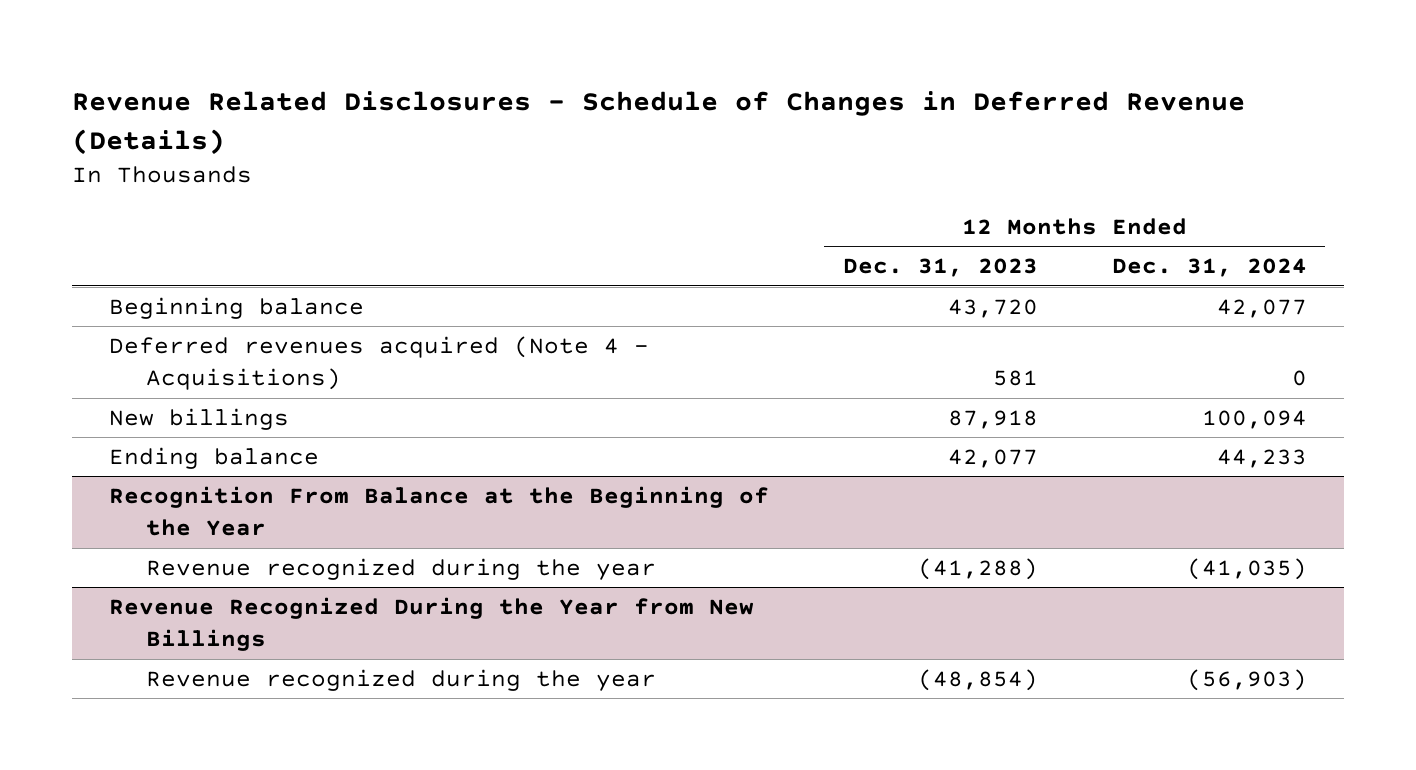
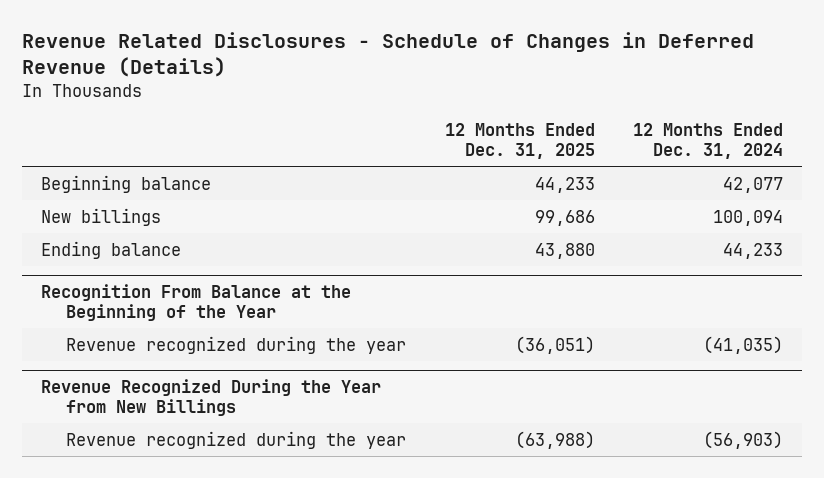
[842,258,1038,278] Dec. 31, 2023 -> none
none -> [444,123,595,159] 12 Months Ended Dec. 31, 2025
[108,336,649,391] Deferred revenues acquired (Note 4 - Acquisitions) -> none

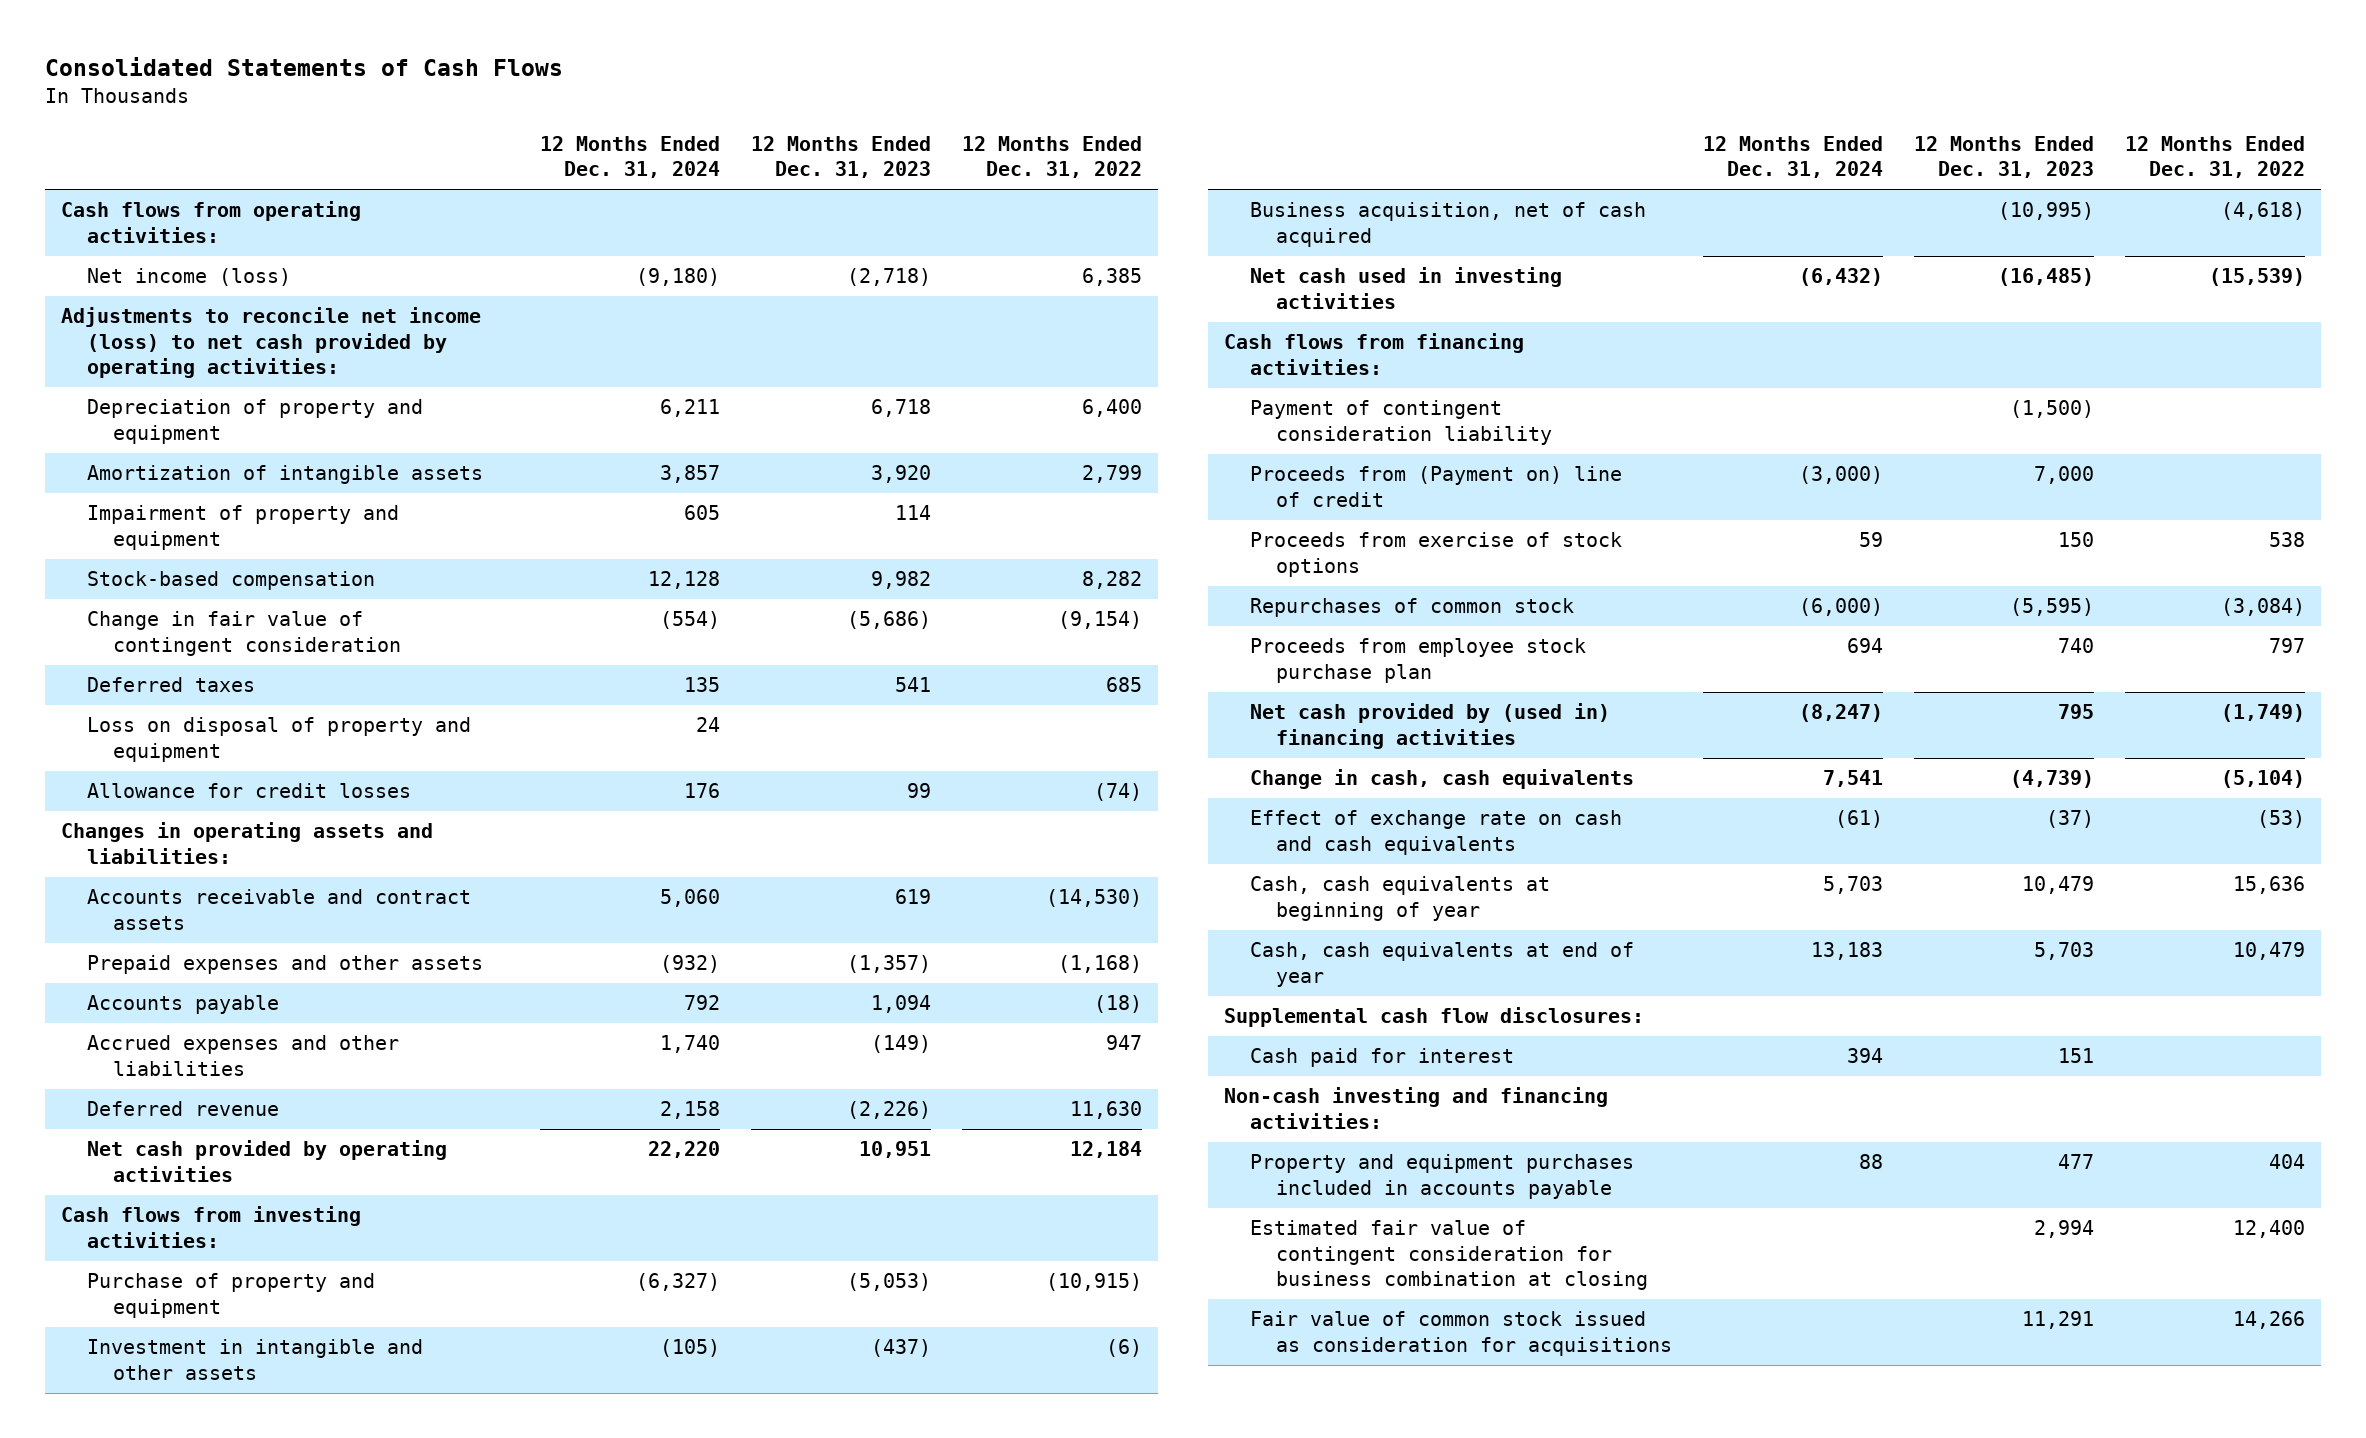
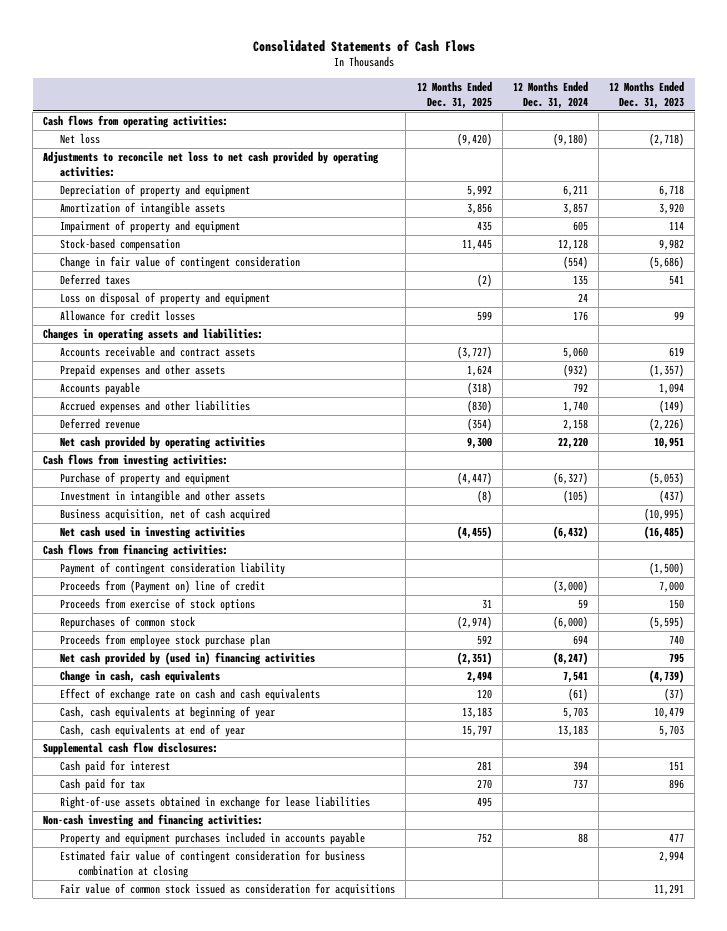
[962,135,1143,179] 12 Months Ended Dec. 31, 2022 -> none
none -> [416,80,492,109] 12 Months Ended Dec. 31, 2025
[86,268,291,287] Net income (loss) -> [60,132,101,144] Net loss
[60,307,481,379] Adjustments to reconcile net income (loss) to net cash provided by operating activities: -> [43,150,380,177] Adjustments to reconcile net loss to net cash provided by operating activities:
none -> [60,777,146,791] Cash paid for tax
none -> [60,795,371,809] Right-of-use assets obtained in exchange for lease liabilities

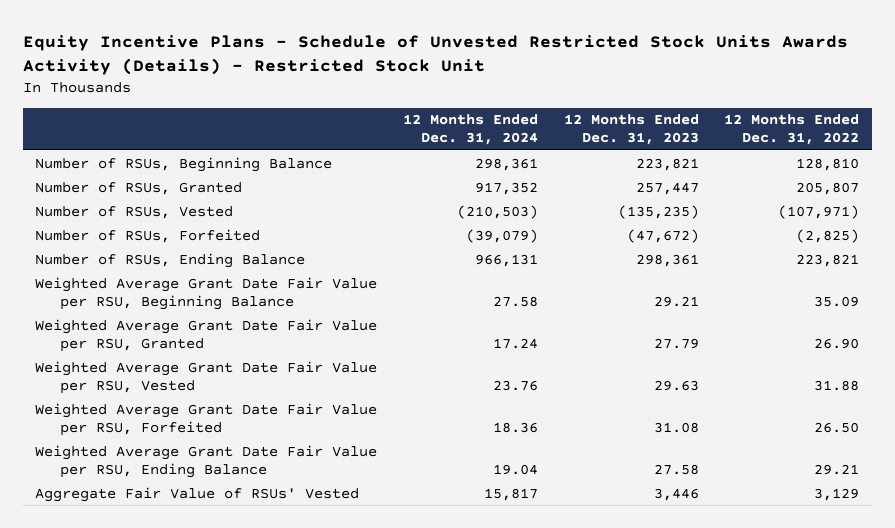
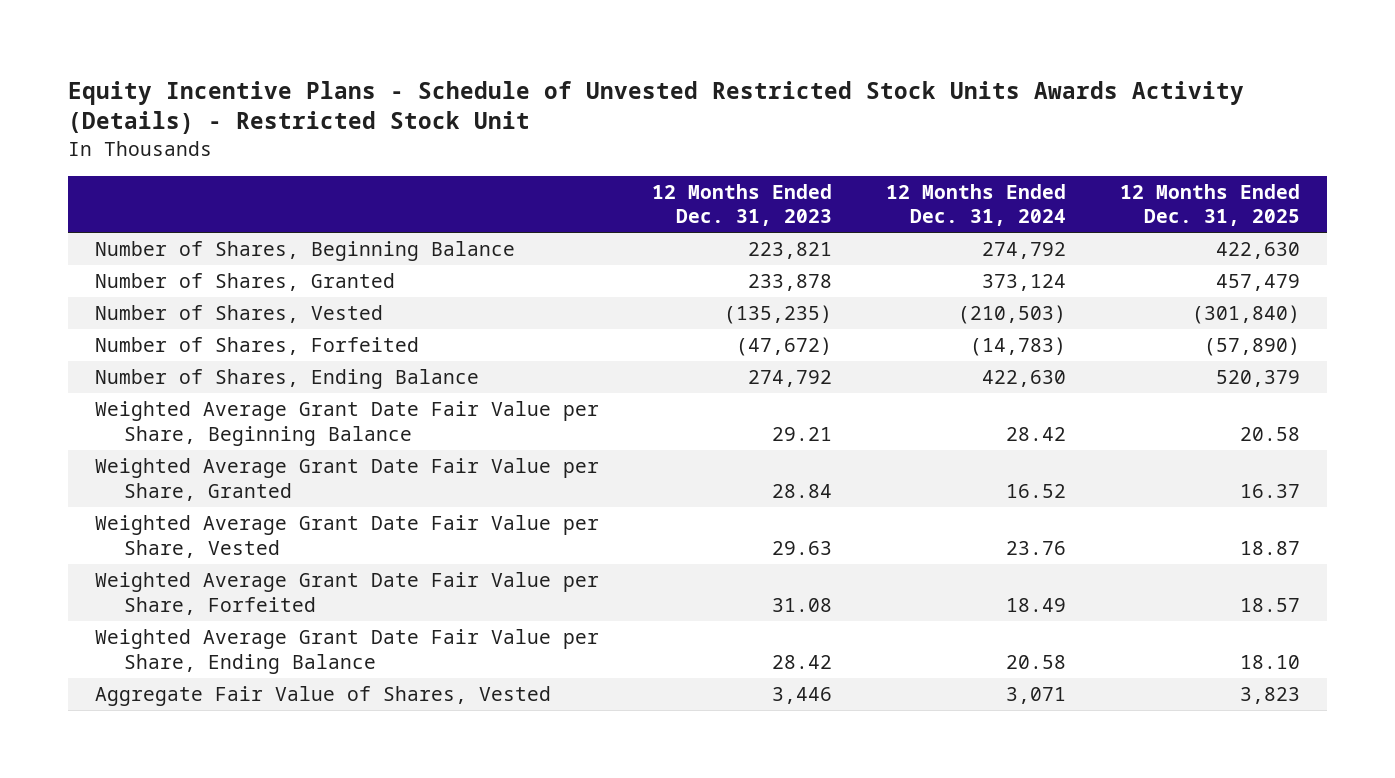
[724,114,860,146] 12 Months Ended Dec. 31, 2022 -> none
none -> [1119,183,1300,227] 12 Months Ended Dec. 31, 2025
[35,156,333,172] Number of RSUs, Beginning Balance -> [94,241,515,262] Number of Shares, Beginning Balance
[474,157,538,171] 298,361 -> [982,242,1067,260] 274,792
[35,181,243,195] Number of RSUs, Granted -> [94,273,395,292] Number of Shares, Granted
[474,181,538,195] 917,352 -> [982,274,1067,292] 373,124
[635,181,699,195] 257,447 -> [748,274,833,292] 233,878
[35,205,234,219] Number of RSUs, Vested -> [94,305,383,324] Number of Shares, Vested
[35,228,261,243] Number of RSUs, Forfeited -> [94,337,419,356] Number of Shares, Forfeited
[465,228,538,243] (39,079) -> [970,337,1067,357] (14,783)
[35,252,306,268] Number of RSUs, Ending Balance -> [94,369,479,390] Number of Shares, Ending Balance
[474,253,538,267] 966,131 -> [982,370,1067,388] 422,630
[635,253,699,267] 298,361 -> [748,370,833,388] 274,792
[35,276,378,310] Weighted Average Grant Date Fair Value per RSU, Beginning Balance -> [94,401,599,446] Weighted Average Grant Date Fair Value per Share, Beginning Balance
[492,295,538,307] 27.58 -> [1006,426,1067,441] 28.42
[35,318,378,352] Weighted Average Grant Date Fair Value per RSU, Granted -> [94,458,599,501] Weighted Average Grant Date Fair Value per Share, Granted
[492,337,538,349] 17.24 -> [1006,483,1067,498] 16.52
[653,337,699,349] 27.79 -> [772,483,833,498] 28.84
[35,360,378,394] Weighted Average Grant Date Fair Value per RSU, Vested -> [94,515,599,558] Weighted Average Grant Date Fair Value per Share, Vested
[35,402,378,436] Weighted Average Grant Date Fair Value per RSU, Forfeited -> [94,572,599,615] Weighted Average Grant Date Fair Value per Share, Forfeited
[492,421,538,433] 18.36 -> [1006,597,1067,612] 18.49
[35,444,378,478] Weighted Average Grant Date Fair Value per RSU, Ending Balance -> [94,629,599,674] Weighted Average Grant Date Fair Value per Share, Ending Balance
[492,463,538,475] 19.04 -> [1006,654,1067,669] 20.58
[653,463,699,475] 27.58 -> [772,654,833,669] 28.42
[35,486,360,502] Aggregate Fair Value of RSUs' Vested -> [94,686,551,707] Aggregate Fair Value of Shares, Vested
[483,487,538,501] 15,817 -> [1006,687,1067,705] 3,071

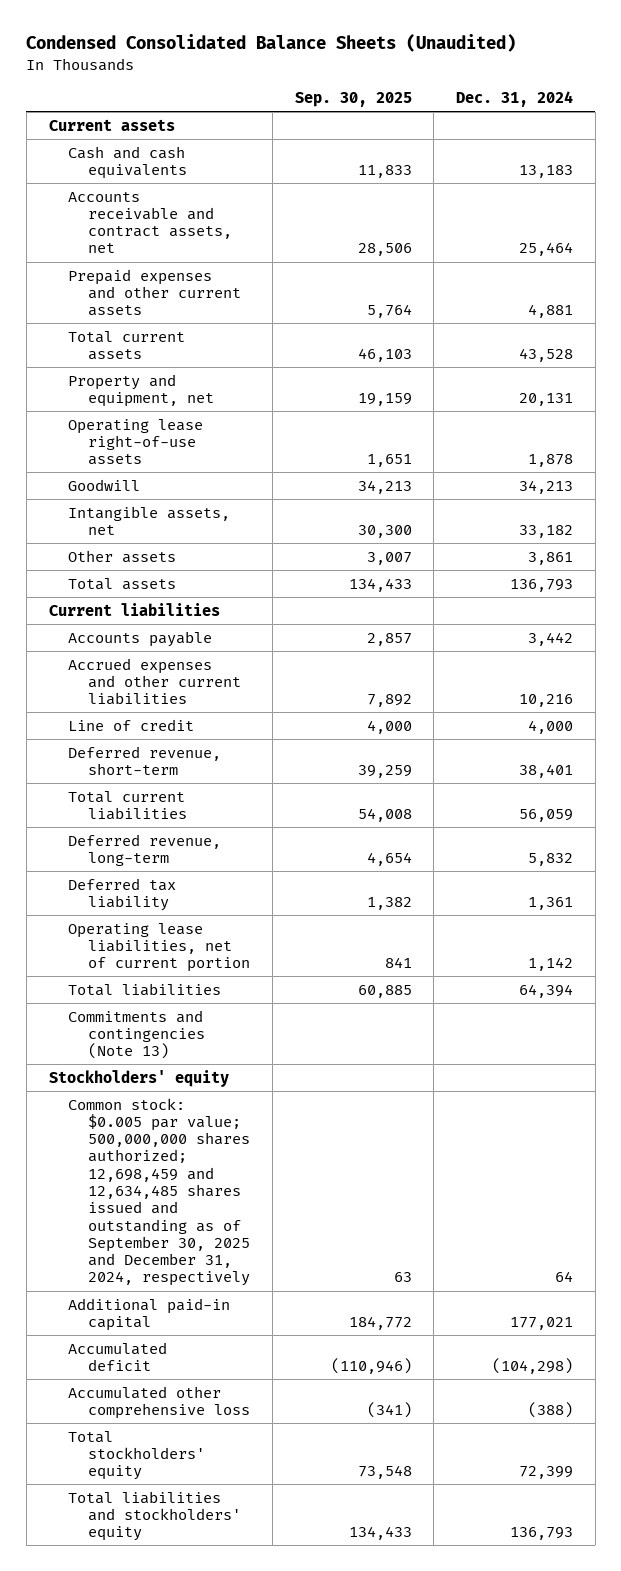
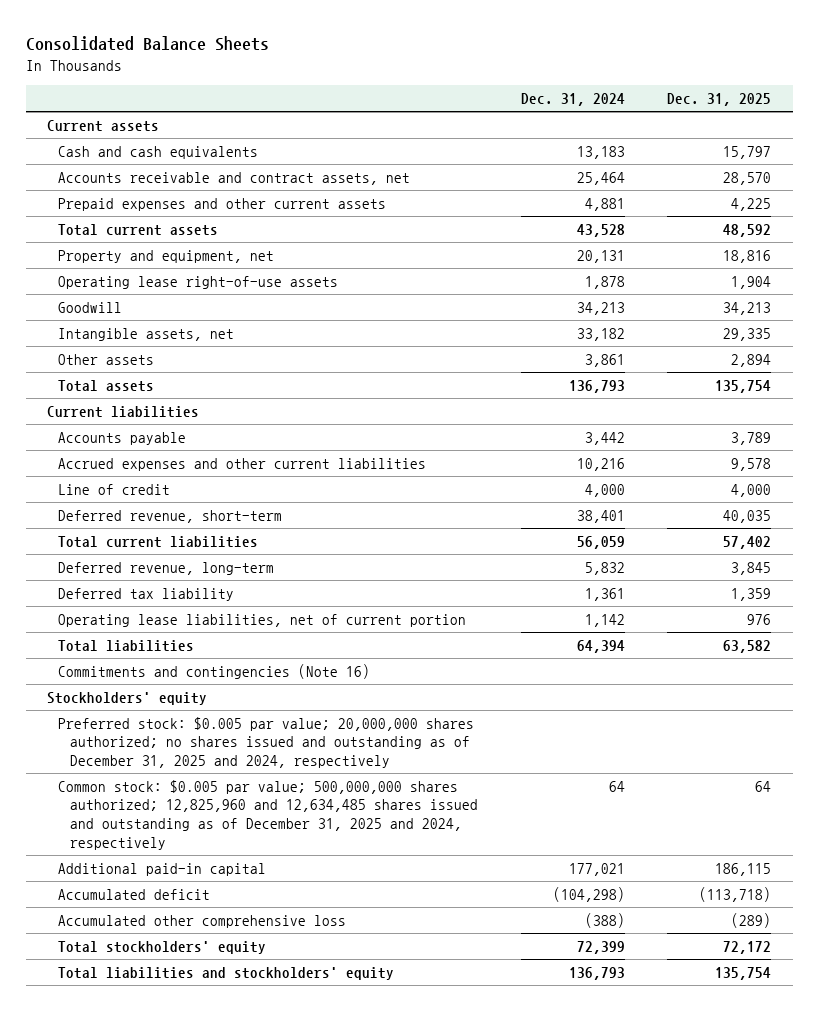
[26,34,517,53] Condensed Consolidated Balance Sheets (Unaudited) -> [25,36,269,52] Consolidated Balance Sheets
[294,91,412,107] Sep. 30, 2025 -> none
none -> [667,92,772,106] Dec. 31, 2025
[68,1009,206,1060] Commitments and contingencies (Note 13) -> [58,663,371,679] Commitments and contingencies (Note 16)
none -> [58,716,475,769] Preferred stock: $0.005 par value; 20,000,000 shares authorized; no shares issued and outstanding as of December 31, 2025 and 2024, respectively
[68,1097,251,1287] Common stock: $0.005 par value; 500,000,000 shares authorized; 12,698,459 and 12,634,485 shares issued and outstanding as of September 30, 2025 and December 31, 2024, respectively -> [58,779,478,850] Common stock: $0.005 par value; 500,000,000 shares authorized; 12,825,960 and 12,634,485 shares issued and outstanding as of December 31, 2025 and 2024, respectively

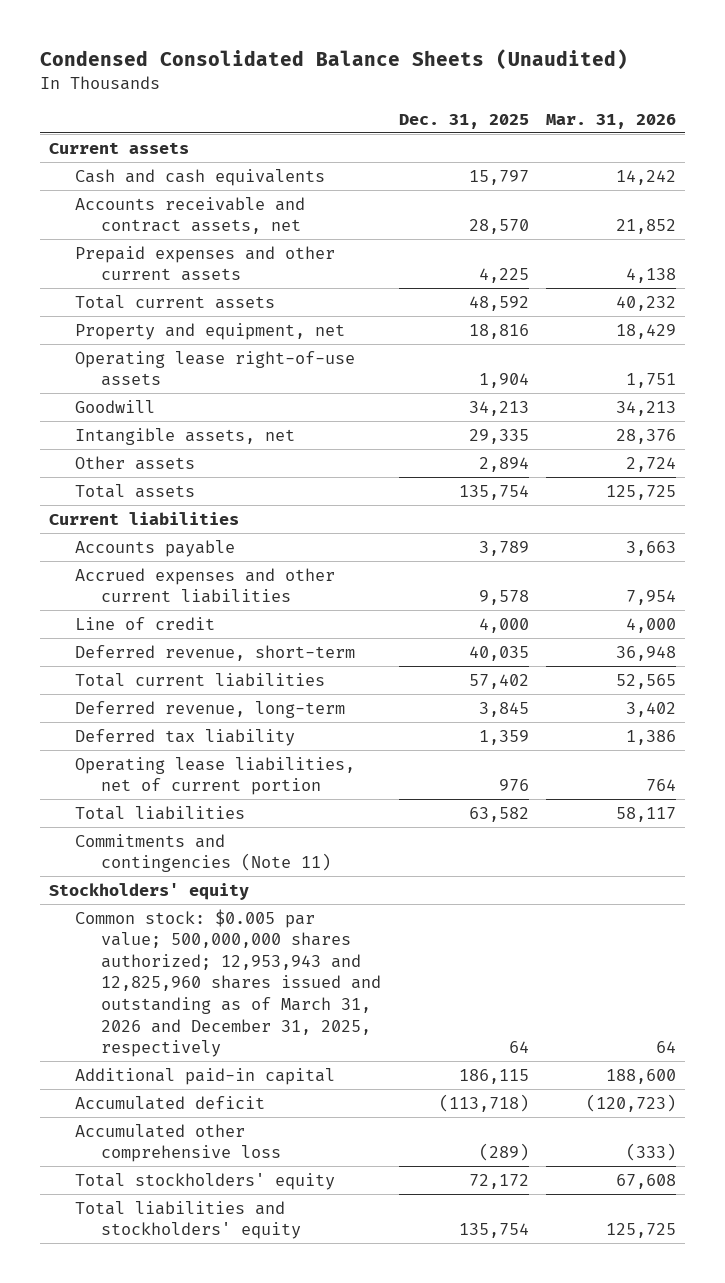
[25,36,269,52] Consolidated Balance Sheets -> [40,49,629,71] Condensed Consolidated Balance Sheets (Unaudited)
[520,92,625,106] Dec. 31, 2024 -> none
none -> [546,113,677,129] Mar. 31, 2026
[58,663,371,679] Commitments and contingencies (Note 16) -> [75,833,331,873] Commitments and contingencies (Note 11)
[58,716,475,769] Preferred stock: $0.005 par value; 20,000,000 shares authorized; no shares issued and outstanding as of December 31, 2025 and 2024, respectively -> none
[58,779,478,850] Common stock: $0.005 par value; 500,000,000 shares authorized; 12,825,960 and 12,634,485 shares issued and outstanding as of December 31, 2025 and 2024, respectively -> [75,908,381,1058] Common stock: $0.005 par value; 500,000,000 shares authorized; 12,953,943 and 12,825,960 shares issued and outstanding as of March 31, 2026 and December 31, 2025, respectively

